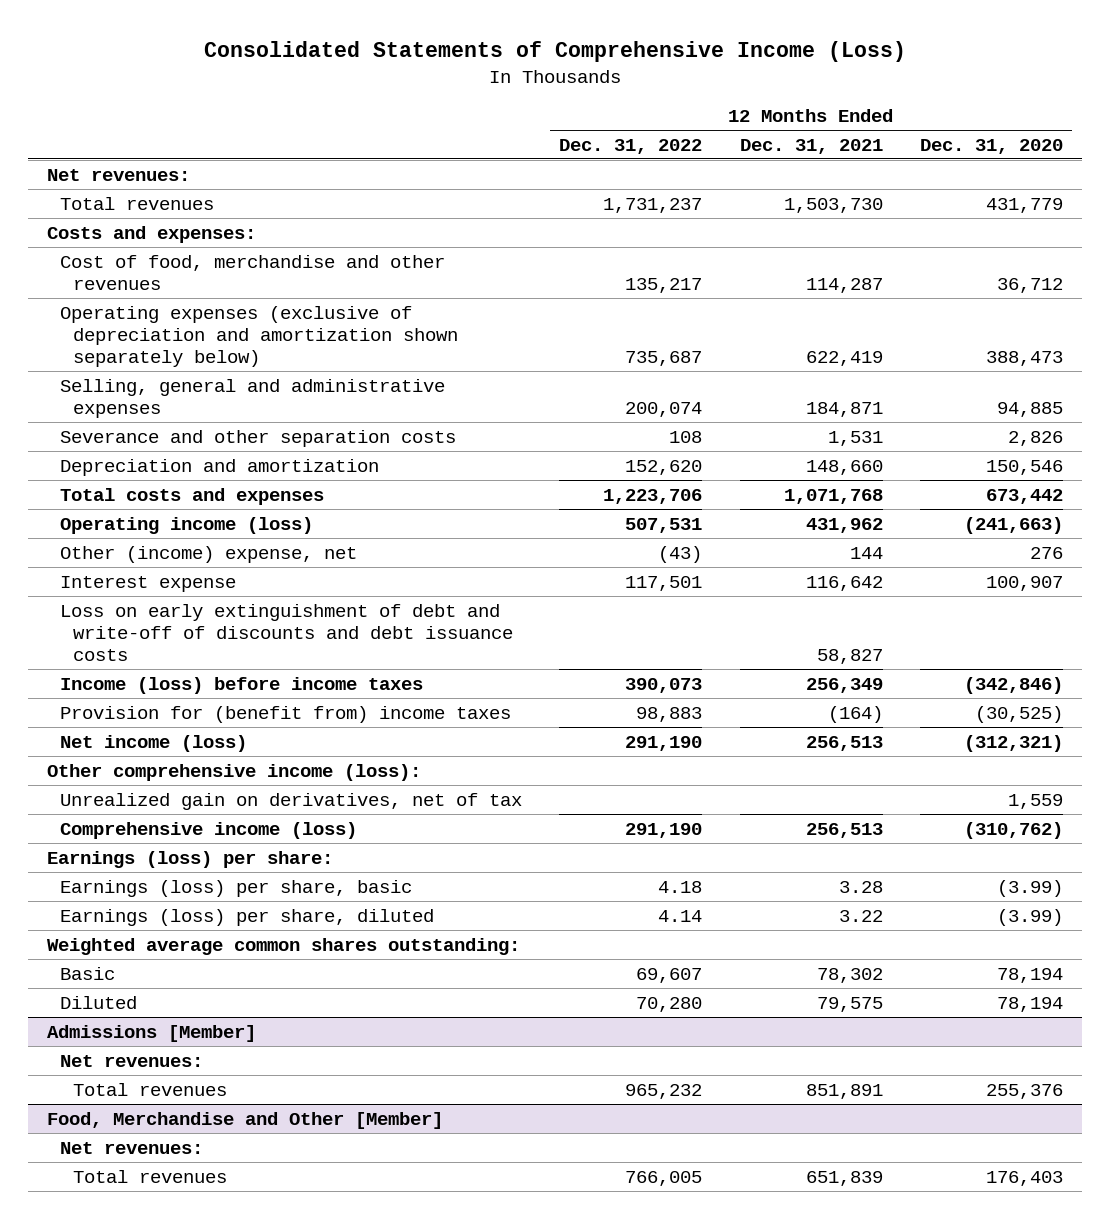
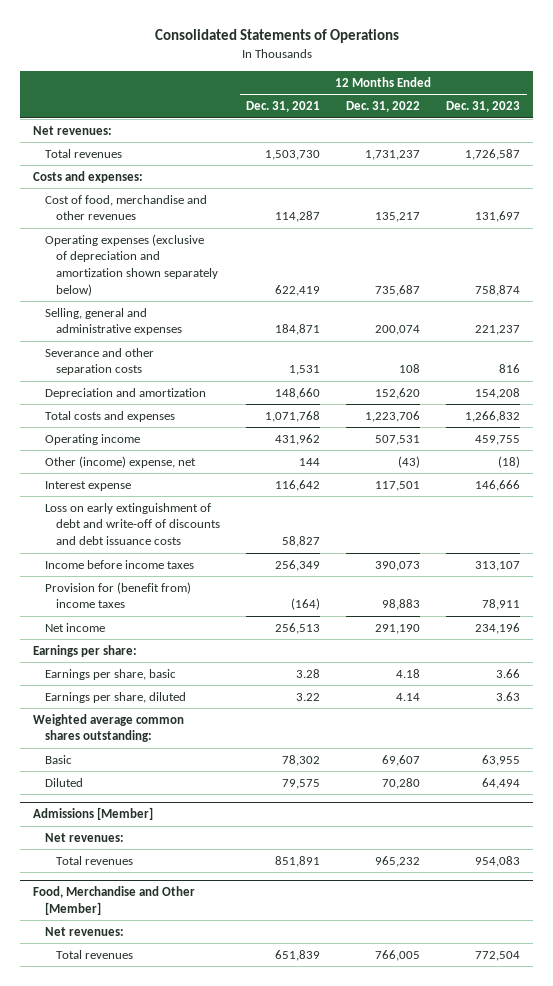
[203,41,906,63] Consolidated Statements of Comprehensive Income (Loss) -> [154,29,399,44] Consolidated Statements of Operations
[920,138,1064,154] Dec. 31, 2020 -> none
none -> [446,101,521,113] Dec. 31, 2023
[60,516,314,534] Operating income (loss) -> [44,433,140,445] Operating income
[60,676,424,694] Income (loss) before income taxes -> [44,559,194,569] Income before income taxes
[46,763,421,781] Other comprehensive income (loss): -> none
[60,792,523,810] Unrealized gain on derivatives, net of tax -> none
[60,821,358,839] Comprehensive income (loss) -> none
[60,734,248,752] Net income (loss) -> [44,622,105,632] Net income
[46,850,333,868] Earnings (loss) per share: -> [33,644,138,657] Earnings per share:
[60,879,413,897] Earnings (loss) per share, basic -> [44,668,176,680] Earnings per share, basic
[60,908,435,926] Earnings (loss) per share, diluted -> [44,691,186,703] Earnings per share, diluted

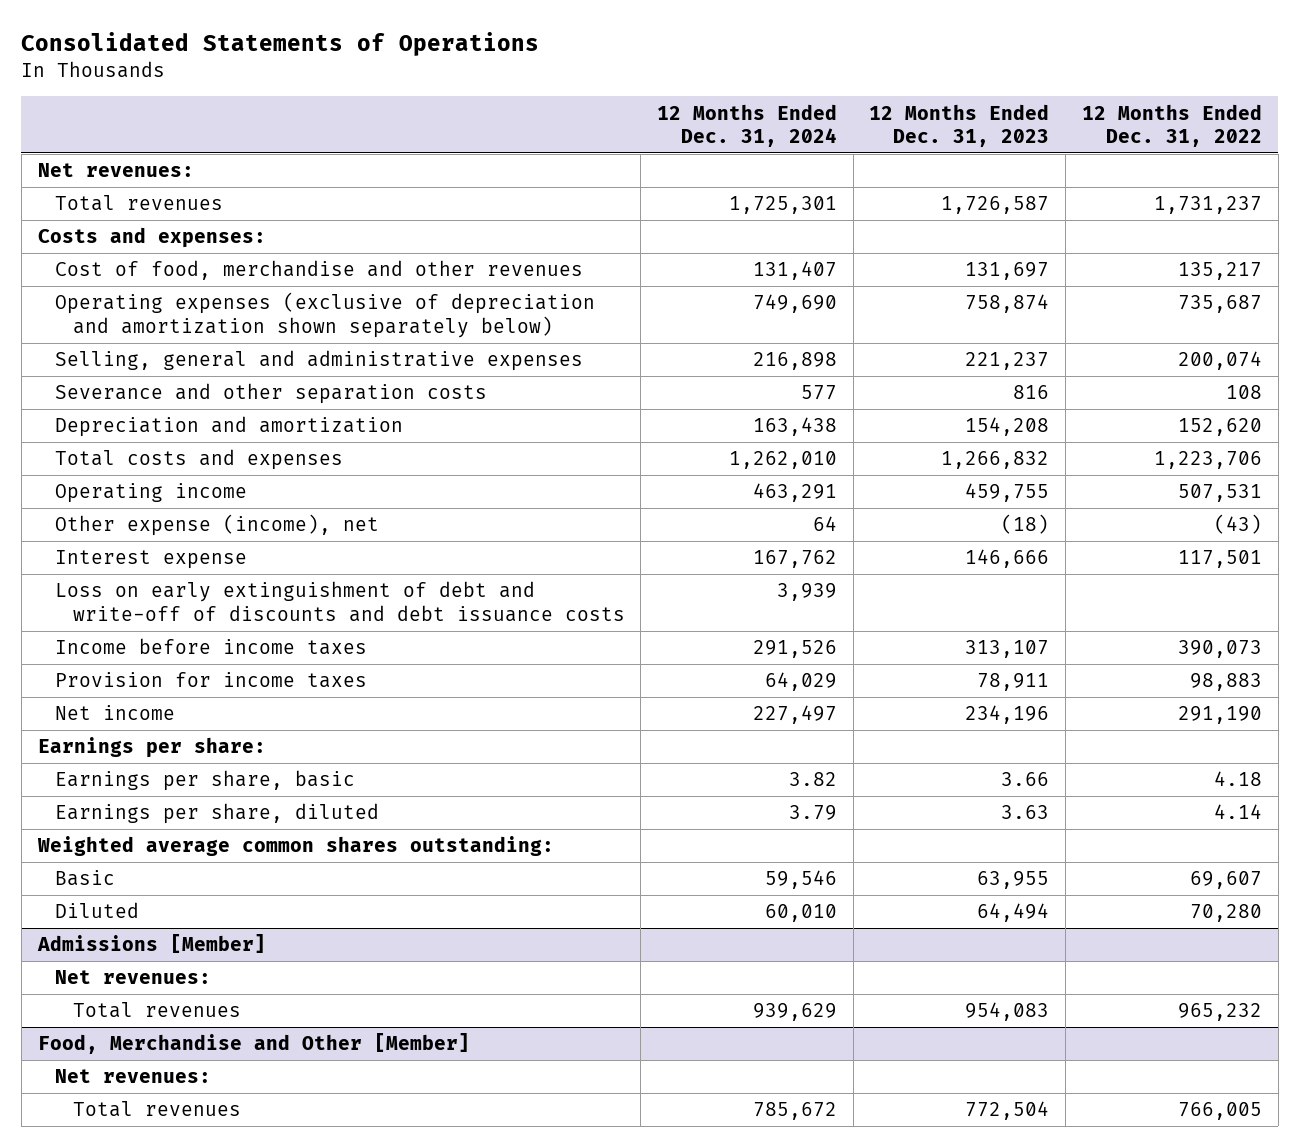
[246,101,321,113] Dec. 31, 2021 -> none
none -> [657,103,838,148] 12 Months Ended Dec. 31, 2024
[44,455,196,468] Other (income) expense, net -> [55,514,380,537] Other expense (income), net
[44,581,191,609] Provision for (benefit from) income taxes -> [55,672,368,689] Provision for income taxes

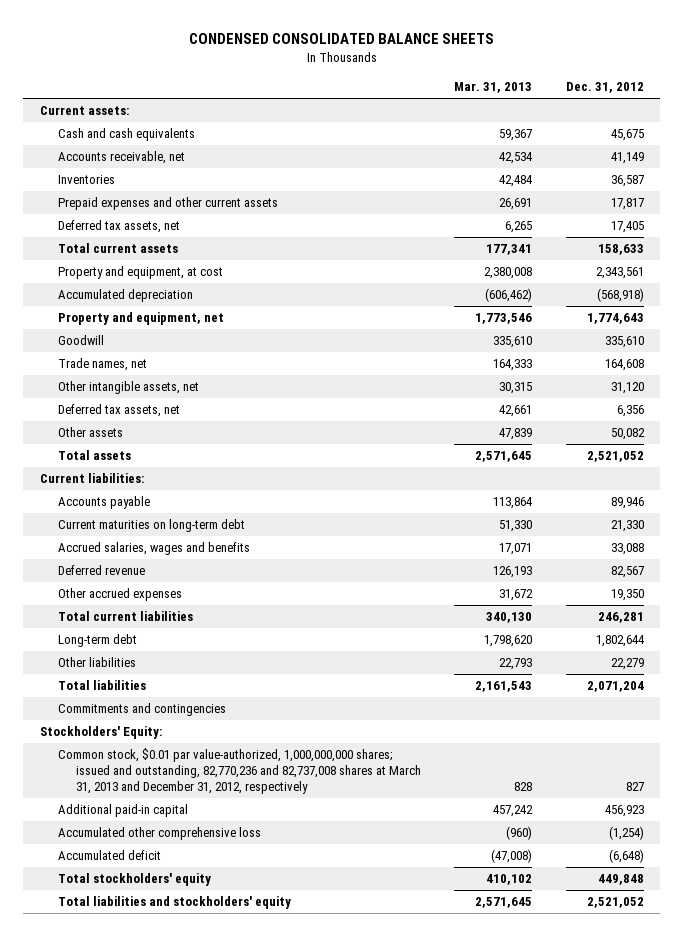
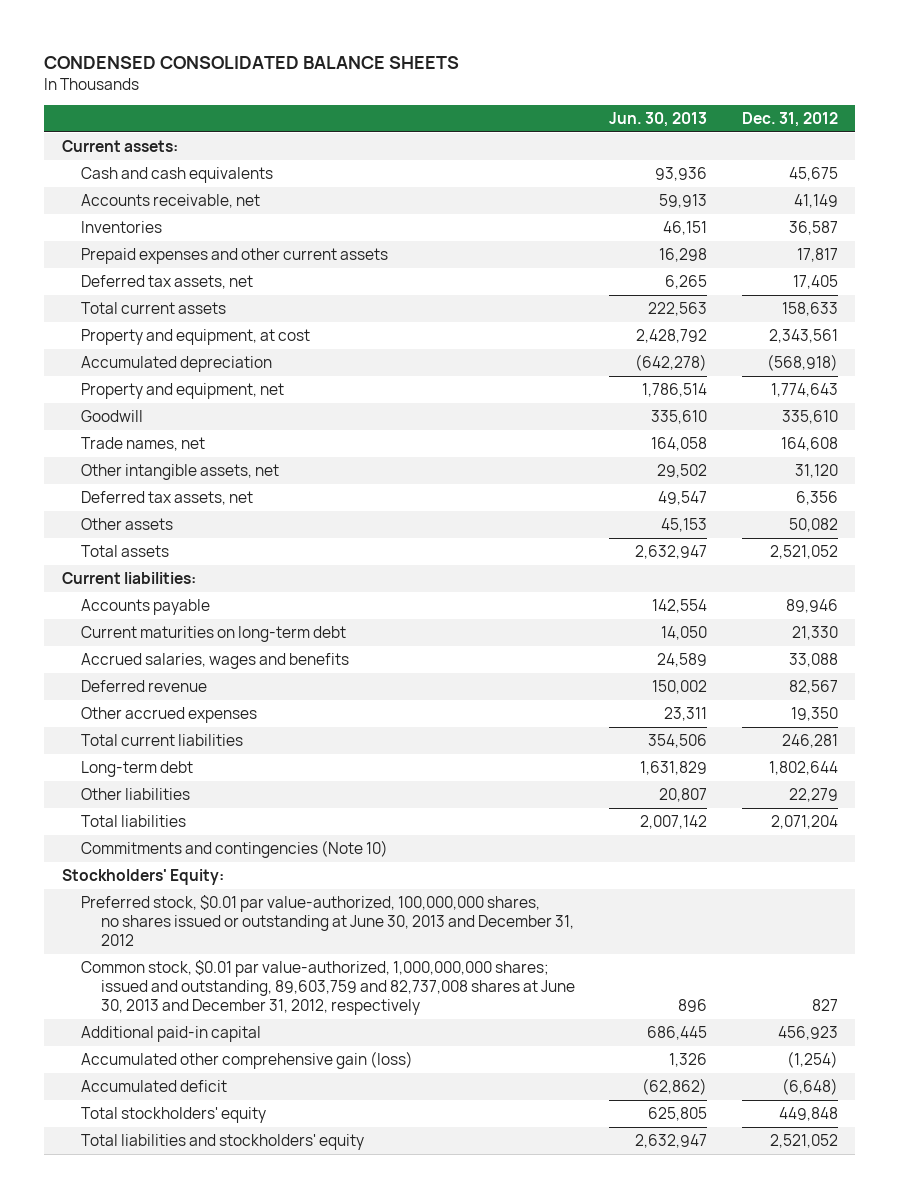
[454,82,533,94] Mar. 31, 2013 -> none
none -> [609,112,708,128] Jun. 30, 2013
[58,703,227,717] Commitments and contingencies -> [81,839,389,858] Commitments and contingencies (Note 10)
none -> [81,894,574,947] Preferred stock, $0.01 par value-authorized, 100,000,000 shares, no shares issued or outstanding at June 30, 2013 and December 31, 2012
[58,748,422,794] Common stock, $0.01 par value-authorized, 1,000,000,000 shares; issued and outstanding, 82,770,236 and 82,737,008 shares at March 31, 2013 and December 31, 2012, respectively -> [81,959,575,1016] Common stock, $0.01 par value-authorized, 1,000,000,000 shares; issued and outstanding, 89,603,759 and 82,737,008 shares at June 30, 2013 and December 31, 2012, respectively
[58,827,262,841] Accumulated other comprehensive loss -> [81,1050,414,1069] Accumulated other comprehensive gain (loss)

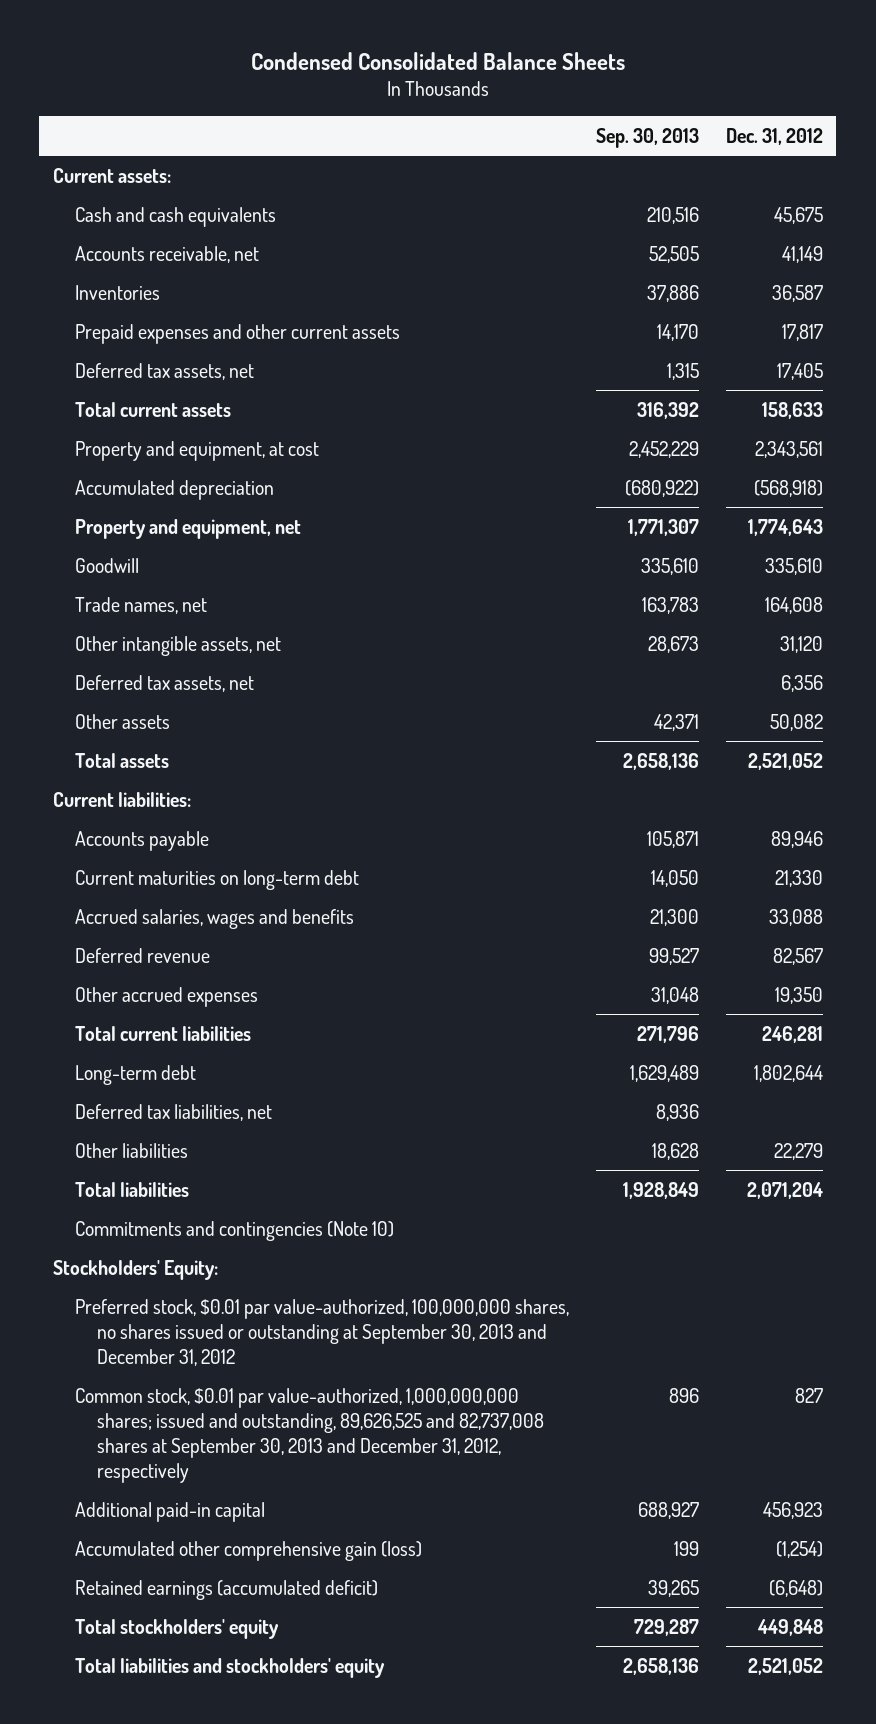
[44,55,460,69] CONDENSED CONSOLIDATED BALANCE SHEETS -> [250,51,625,70] Condensed Consolidated Balance Sheets
[609,112,708,128] Jun. 30, 2013 -> none
none -> [595,127,699,148] Sep. 30, 2013
none -> [74,1103,272,1121] Deferred tax liabilities, net
[81,894,574,947] Preferred stock, $0.01 par value-authorized, 100,000,000 shares, no shares issued or outstanding at June 30, 2013 and December 31, 2012 -> [74,1298,569,1366] Preferred stock, $0.01 par value-authorized, 100,000,000 shares, no shares issued or outstanding at September 30, 2013 and December 31, 2012
[81,959,575,1016] Common stock, $0.01 par value-authorized, 1,000,000,000 shares; issued and outstanding, 89,603,759 and 82,737,008 shares at June 30, 2013 and December 31, 2012, respectively -> [74,1387,545,1483] Common stock, $0.01 par value-authorized, 1,000,000,000 shares; issued and outstanding, 89,626,525 and 82,737,008 shares at September 30, 2013 and December 31, 2012, respectively
[81,1079,228,1092] Accumulated deficit -> [74,1579,378,1600] Retained earnings (accumulated deficit)

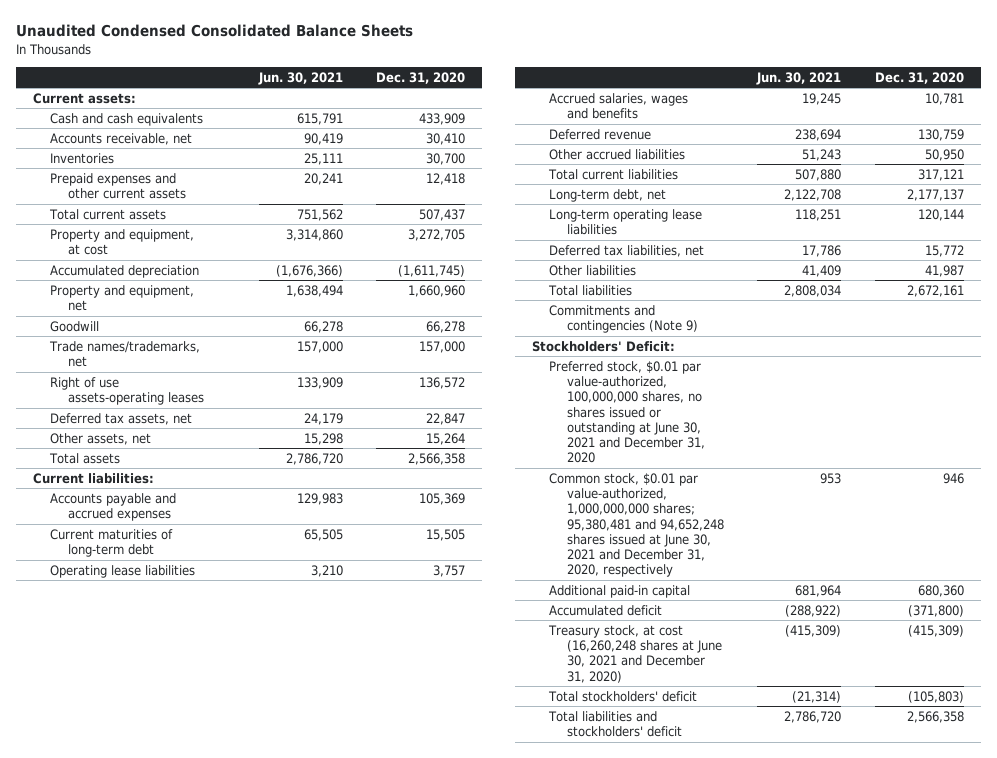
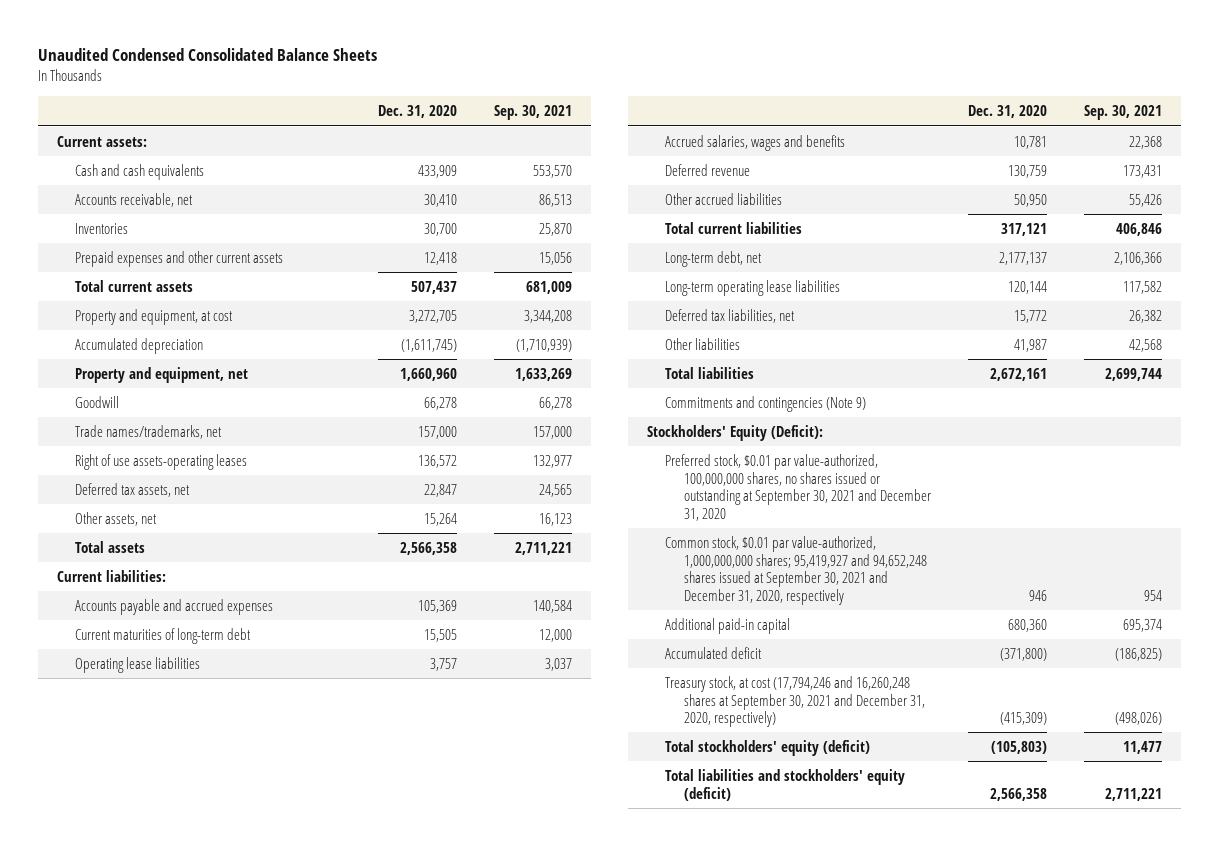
[257,72,343,86] Jun. 30, 2021 -> none
none -> [494,105,573,121] Sep. 30, 2021
[531,340,675,352] Stockholders' Deficit: -> [646,424,823,441] Stockholders' Equity (Deficit):
[549,360,705,464] Preferred stock, $0.01 par value-authorized, 100,000,000 shares, no shares issued or outstanding at June 30, 2021 and December 31, 2020 -> [665,453,931,521] Preferred stock, $0.01 par value-authorized, 100,000,000 shares, no shares issued or outstanding at September 30, 2021 and December 31, 2020
[549,472,724,578] Common stock, $0.01 par value-authorized, 1,000,000,000 shares; 95,380,481 and 94,652,248 shares issued at June 30, 2021 and December 31, 2020, respectively -> [665,535,927,605] Common stock, $0.01 par value-authorized, 1,000,000,000 shares; 95,419,927 and 94,652,248 shares issued at September 30, 2021 and December 31, 2020, respectively
[548,624,722,683] Treasury stock, at cost (16,260,248 shares at June 30, 2021 and December 31, 2020) -> [665,675,925,728] Treasury stock, at cost (17,794,246 and 16,260,248 shares at September 30, 2021 and December 31, 2020, respectively)
[548,690,698,702] Total stockholders' deficit -> [665,739,871,756] Total stockholders' equity (deficit)
[548,710,682,738] Total liabilities and stockholders' deficit -> [665,768,906,801] Total liabilities and stockholders' equity (deficit)

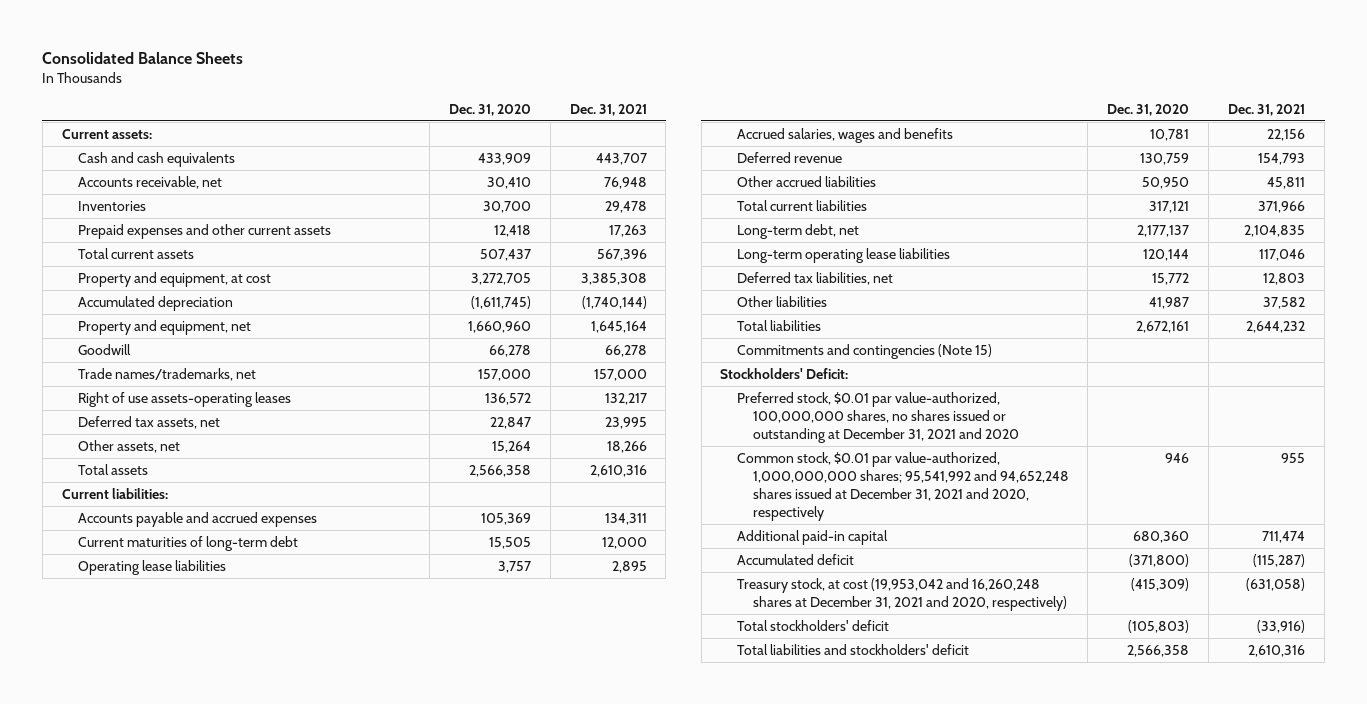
[37,48,377,62] Unaudited Condensed Consolidated Balance Sheets -> [42,52,244,65] Consolidated Balance Sheets
[494,105,573,121] Sep. 30, 2021 -> none
none -> [569,103,647,116] Dec. 31, 2021
[665,395,867,412] Commitments and contingencies (Note 9) -> [736,343,992,359] Commitments and contingencies (Note 15)
[646,424,823,441] Stockholders' Equity (Deficit): -> [720,367,849,379] Stockholders' Deficit:
[665,453,931,521] Preferred stock, $0.01 par value-authorized, 100,000,000 shares, no shares issued or outstanding at September 30, 2021 and December 31, 2020 -> [736,391,1019,444] Preferred stock, $0.01 par value-authorized, 100,000,000 shares, no shares issued or outstanding at December 31, 2021 and 2020
[665,535,927,605] Common stock, $0.01 par value-authorized, 1,000,000,000 shares; 95,419,927 and 94,652,248 shares issued at September 30, 2021 and December 31, 2020, respectively -> [736,451,1069,522] Common stock, $0.01 par value-authorized, 1,000,000,000 shares; 95,541,992 and 94,652,248 shares issued at December 31, 2021 and 2020, respectively
[665,675,925,728] Treasury stock, at cost (17,794,246 and 16,260,248 shares at September 30, 2021 and December 31, 2020, respectively) -> [736,577,1067,611] Treasury stock, at cost (19,953,042 and 16,260,248 shares at December 31, 2021 and 2020, respectively)
[665,739,871,756] Total stockholders' equity (deficit) -> [736,619,889,631] Total stockholders' deficit
[665,768,906,801] Total liabilities and stockholders' equity (deficit) -> [736,643,969,655] Total liabilities and stockholders' deficit

